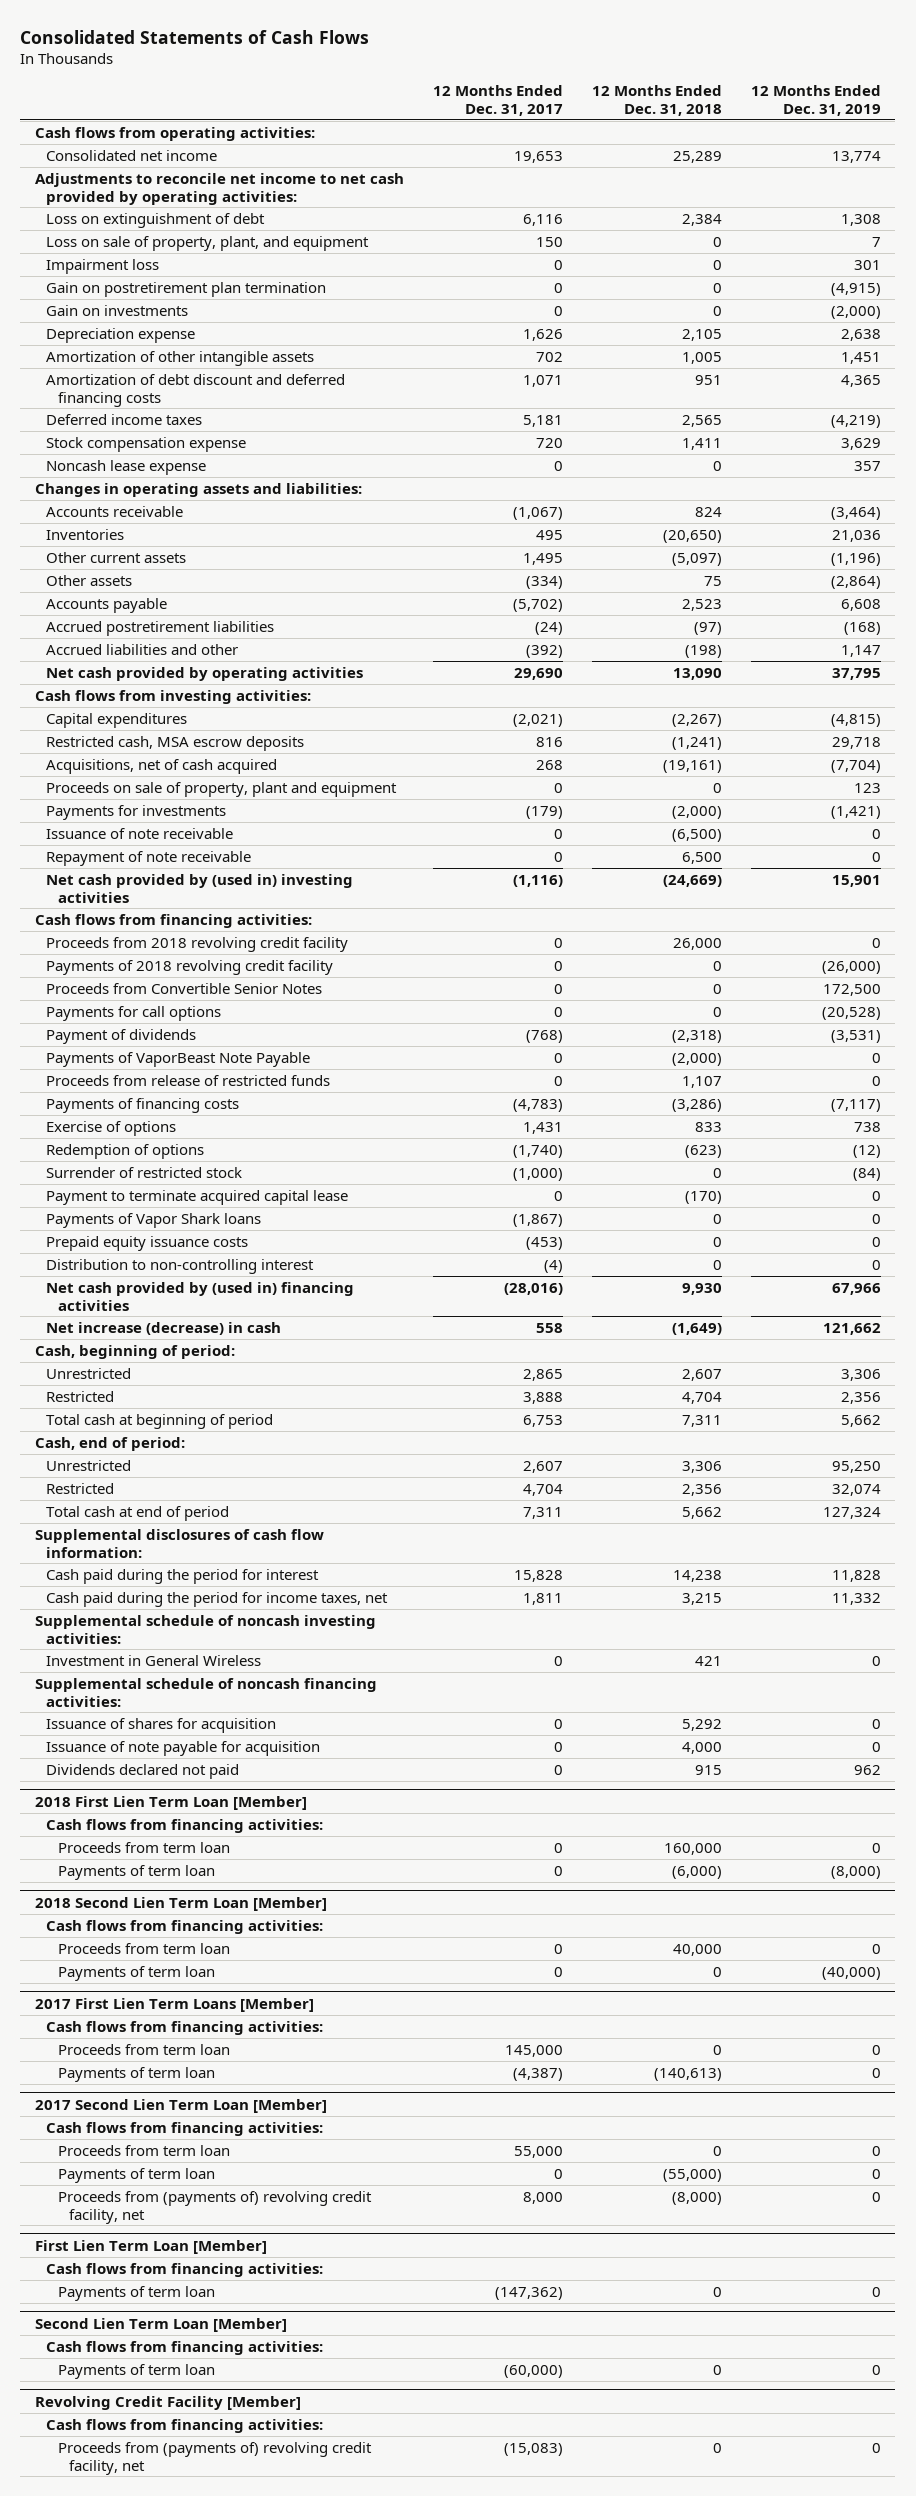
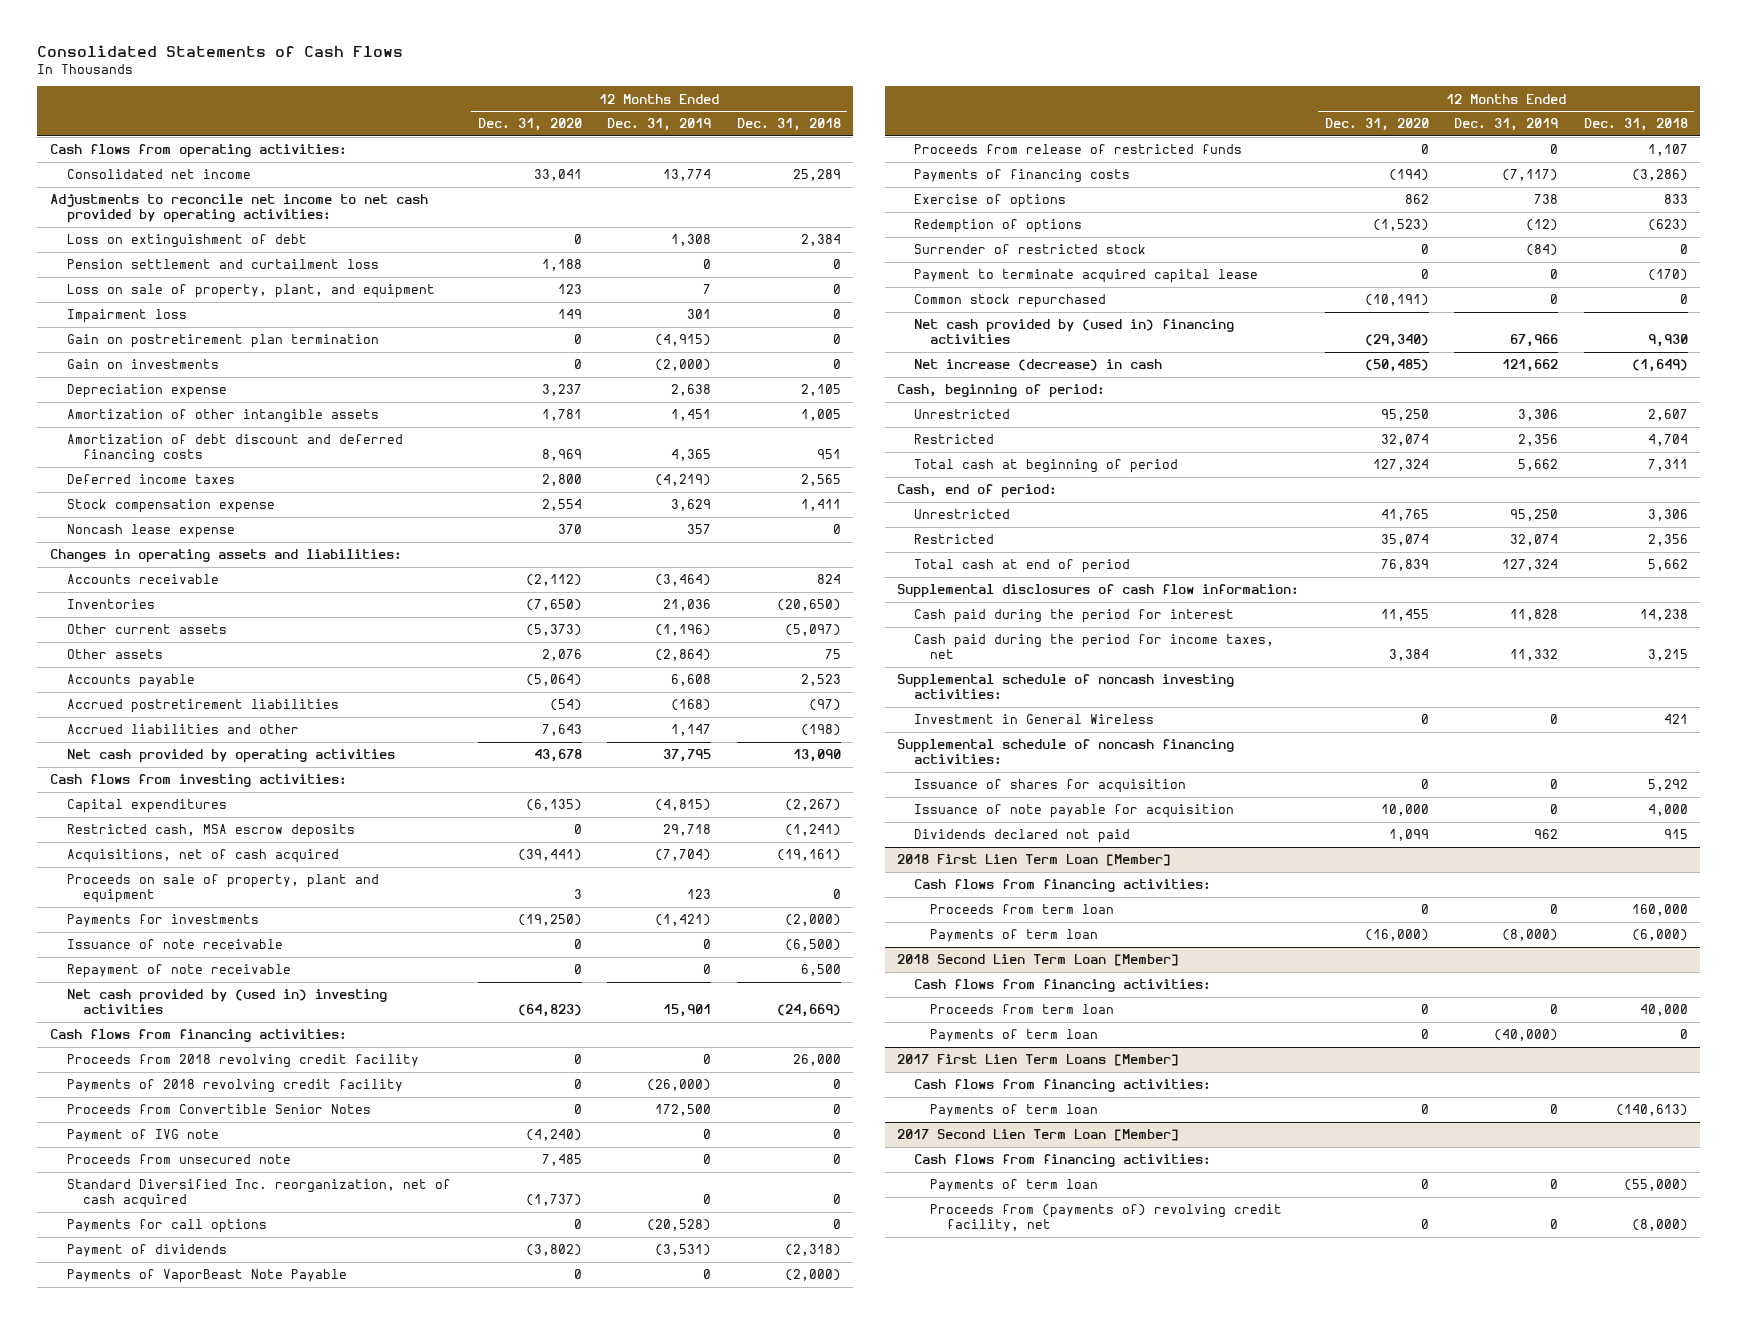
[432,85,563,116] 12 Months Ended Dec. 31, 2017 -> none
none -> [477,118,582,132] Dec. 31, 2020
none -> [66,259,379,270] Pension settlement and curtailment loss
none -> [66,1129,219,1143] Payment of IVG note
none -> [66,1154,291,1165] Proceeds from unsecured note
none -> [66,1179,451,1209] Standard Diversified Inc. reorganization, net of cash acquired
[46,1212,262,1228] Payments of Vapor Shark loans -> none
[46,1235,249,1251] Prepaid equity issuance costs -> none
[46,1258,315,1274] Distribution to non-controlling interest -> none
none -> [913,294,1106,309] Common stock repurchased
[57,2043,230,2055] Proceeds from term loan -> none
[57,2144,230,2156] Proceeds from term loan -> none
[34,2239,267,2254] First Lien Term Loan [Member] -> none
[46,2262,324,2277] Cash flows from financing activities: -> none
[57,2285,215,2301] Payments of term loan -> none
[34,2317,287,2332] Second Lien Term Loan [Member] -> none
[46,2340,324,2355] Cash flows from financing activities: -> none
[57,2363,215,2379] Payments of term loan -> none
[34,2395,301,2410] Revolving Credit Facility [Member] -> none
[46,2418,324,2433] Cash flows from financing activities: -> none
[57,2441,372,2475] Proceeds from (payments of) revolving credit facility, net -> none

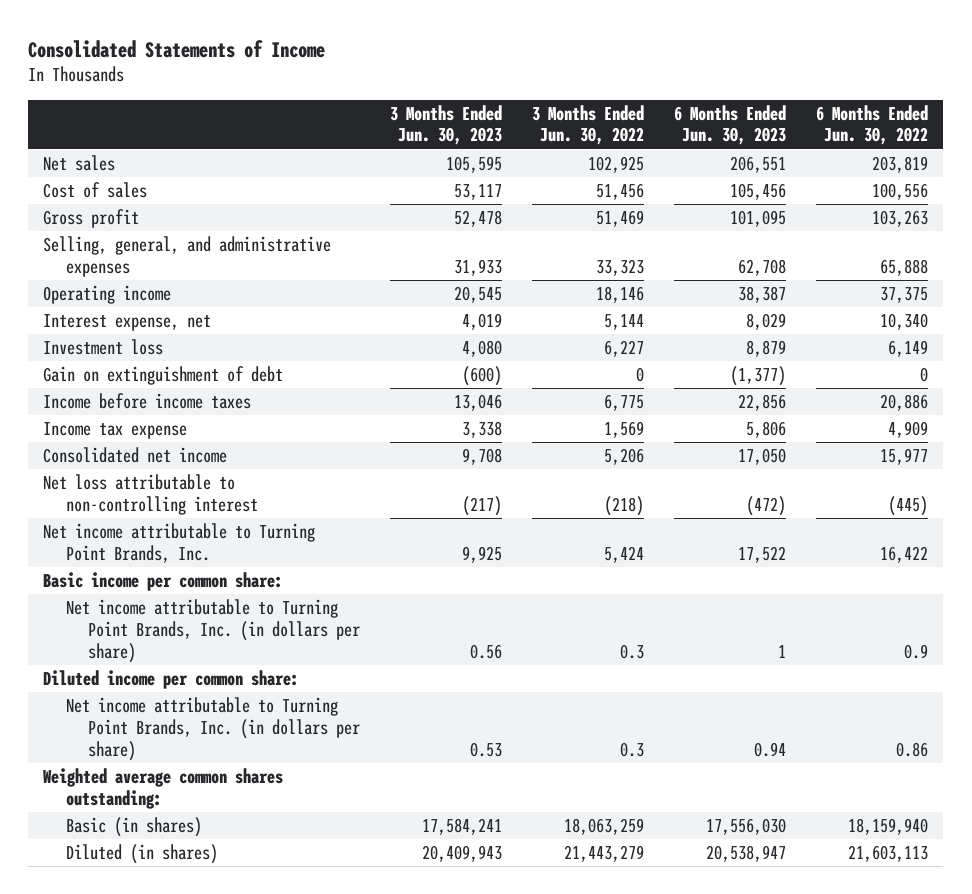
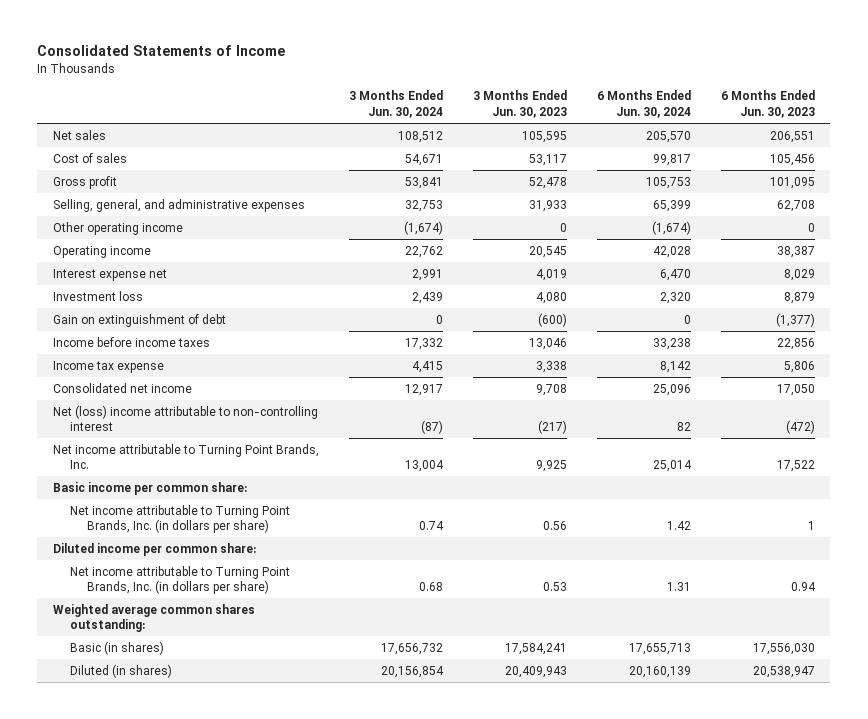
[532,104,645,146] 3 Months Ended Jun. 30, 2022 -> none
[816,104,929,146] 6 Months Ended Jun. 30, 2022 -> none
none -> [348,90,443,118] 3 Months Ended Jun. 30, 2024
none -> [596,90,691,118] 6 Months Ended Jun. 30, 2024
none -> [52,221,183,235] Other operating income
[43,313,212,331] Interest expense, net -> [52,268,167,281] Interest expense net
[43,473,258,515] Net loss attributable to non-controlling interest -> [52,404,318,432] Net (loss) income attributable to non-controlling interest

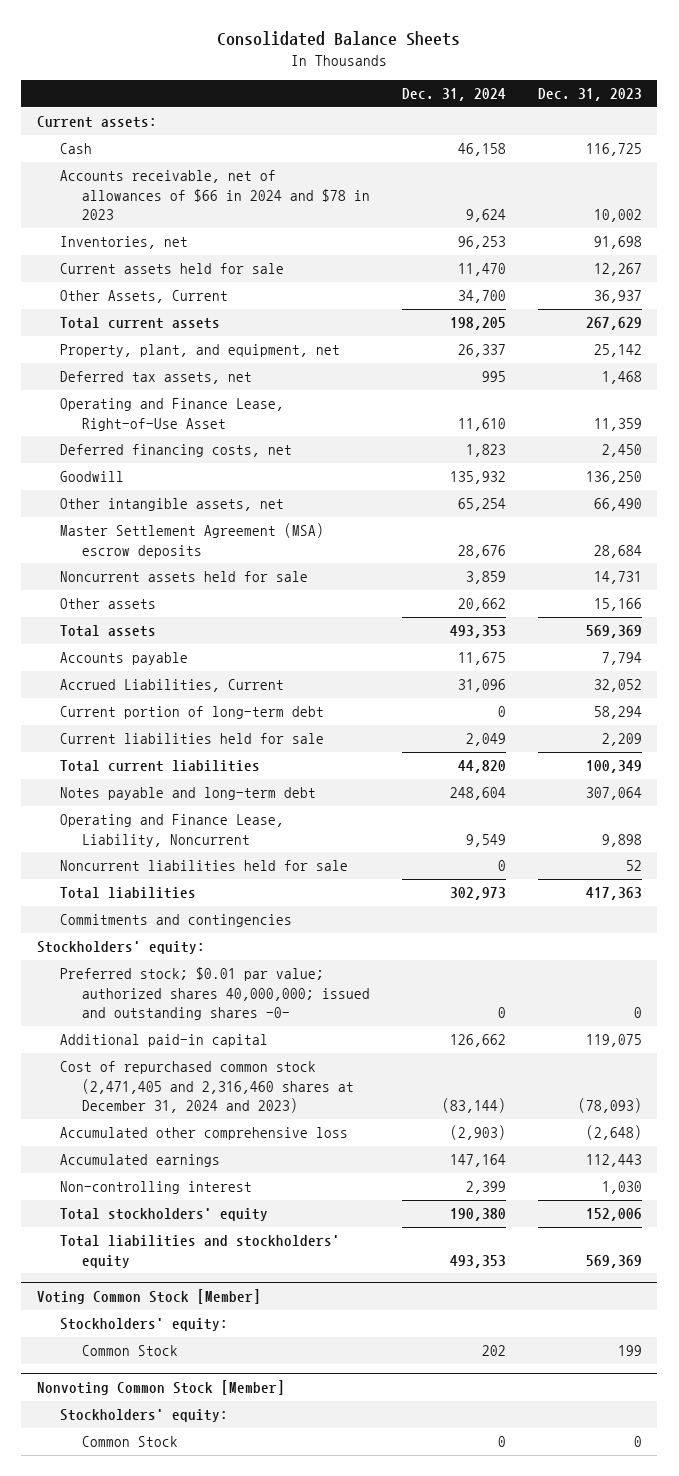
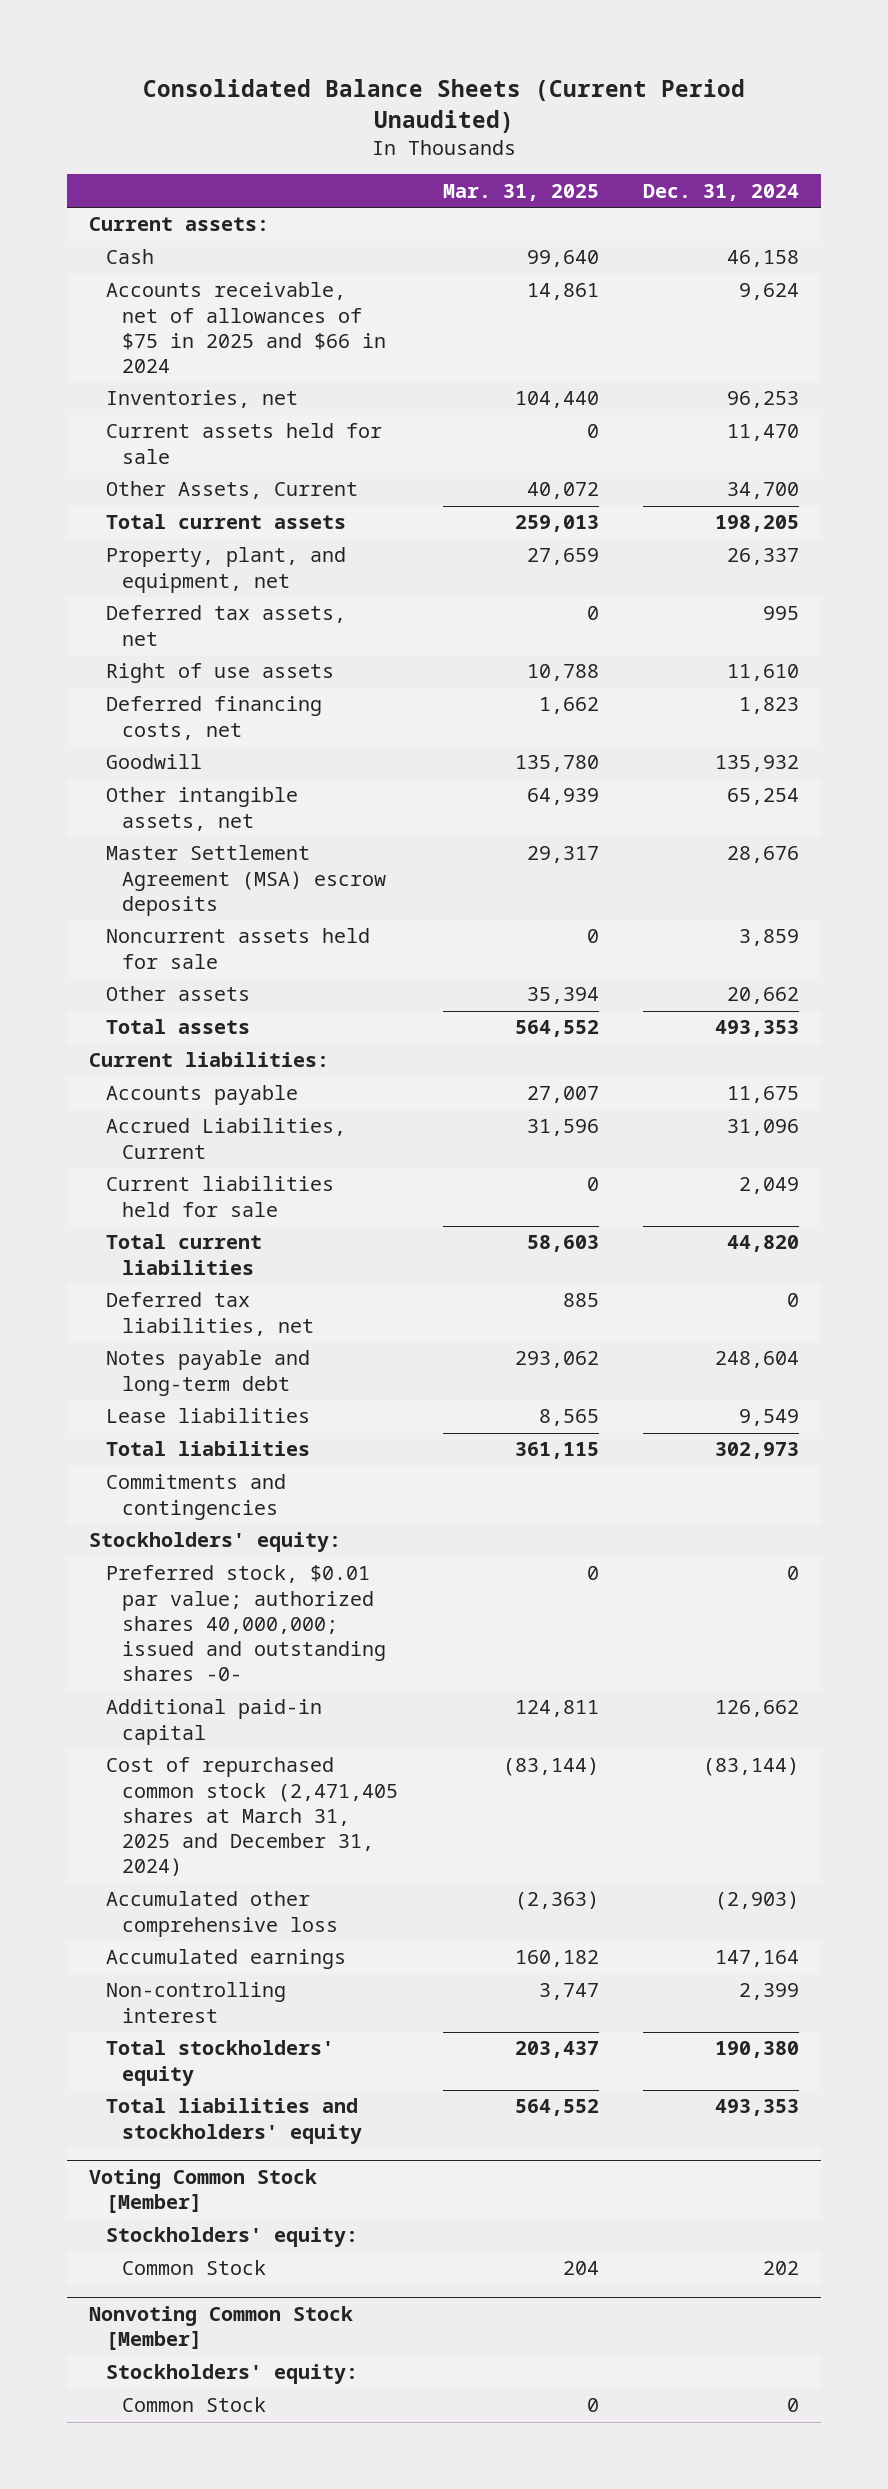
[217,31,461,47] Consolidated Balance Sheets -> [142,79,745,134] Consolidated Balance Sheets (Current Period Unaudited)
[537,88,642,102] Dec. 31, 2023 -> none
none -> [442,183,599,201] Mar. 31, 2025
[59,170,371,221] Accounts receivable, net of allowances of $66 in 2024 and $78 in 2023 -> [105,282,387,374] Accounts receivable, net of allowances of $75 in 2025 and $66 in 2024
[59,398,284,431] Operating and Finance Lease, Right-of-Use Asset -> [105,663,334,684] Right of use assets
none -> [88,1052,329,1068] Current liabilities:
[59,706,324,720] Current portion of long-term debt -> none
none -> [105,1292,315,1336] Deferred tax liabilities, net
[59,860,348,872] Noncurrent liabilities held for sale -> none
[59,814,284,847] Operating and Finance Lease, Liability, Noncurrent -> [105,1408,310,1424] Lease liabilities
[59,967,371,1021] Preferred stock; $0.01 par value; authorized shares 40,000,000; issued and outstanding shares -0- -> [105,1565,387,1682] Preferred stock, $0.01 par value; authorized shares 40,000,000; issued and outstanding shares -0-
[59,1061,355,1114] Cost of repurchased common stock (2,471,405 and 2,316,460 shares at December 31, 2024 and 2023) -> [105,1757,399,1877] Cost of repurchased common stock (2,471,405 shares at March 31, 2025 and December 31, 2024)

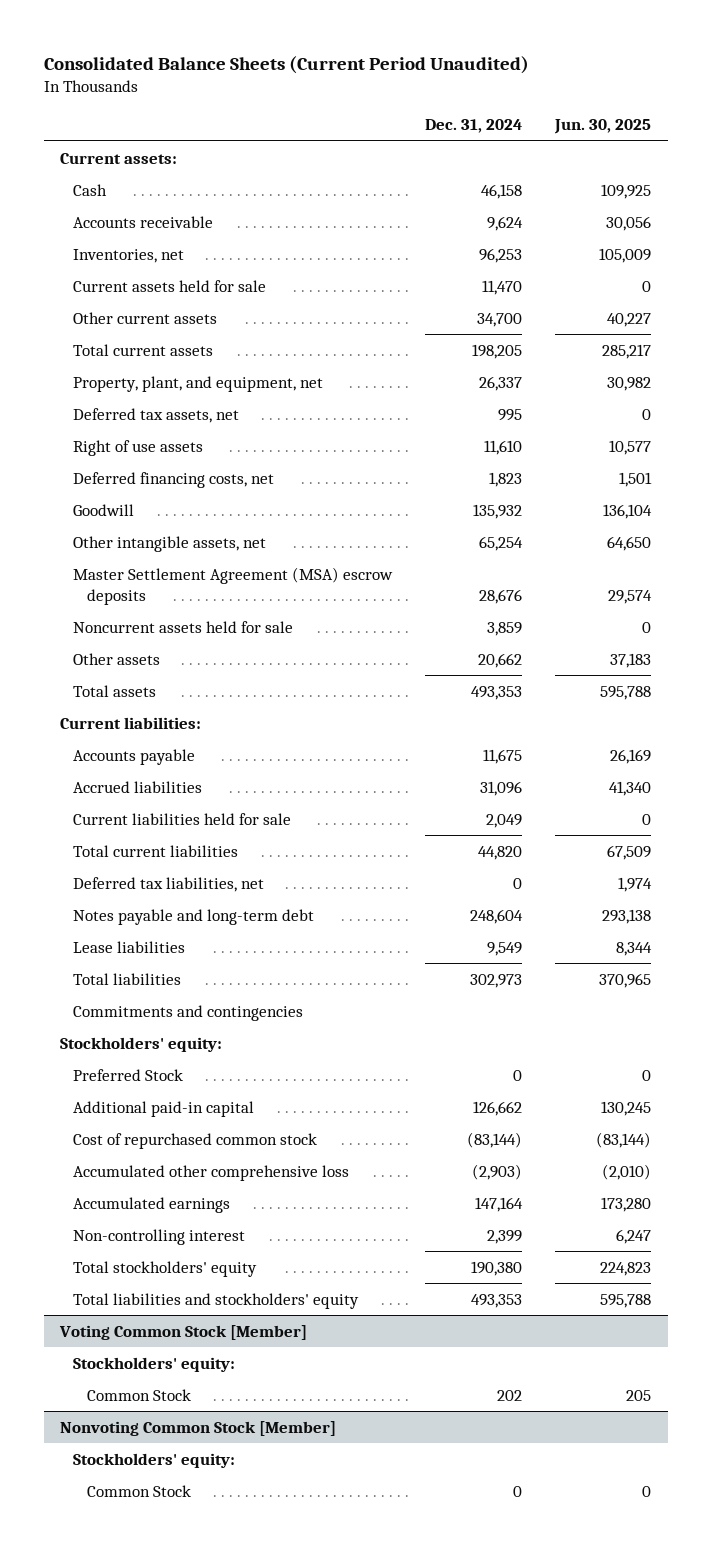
[442,183,599,201] Mar. 31, 2025 -> none
none -> [554,119,652,135] Jun. 30, 2025
[105,282,387,374] Accounts receivable, net of allowances of $75 in 2025 and $66 in 2024 -> [73,215,214,228] Accounts receivable
[105,481,358,500] Other Assets, Current -> [73,311,218,324] Other current assets
[105,1118,346,1159] Accrued Liabilities, Current -> [73,780,203,793] Accrued liabilities
[105,1565,387,1682] Preferred stock, $0.01 par value; authorized shares 40,000,000; issued and outstanding shares -0- -> [73,1068,184,1081] Preferred Stock
[105,1757,399,1877] Cost of repurchased common stock (2,471,405 shares at March 31, 2025 and December 31, 2024) -> [73,1132,318,1149] Cost of repurchased common stock

